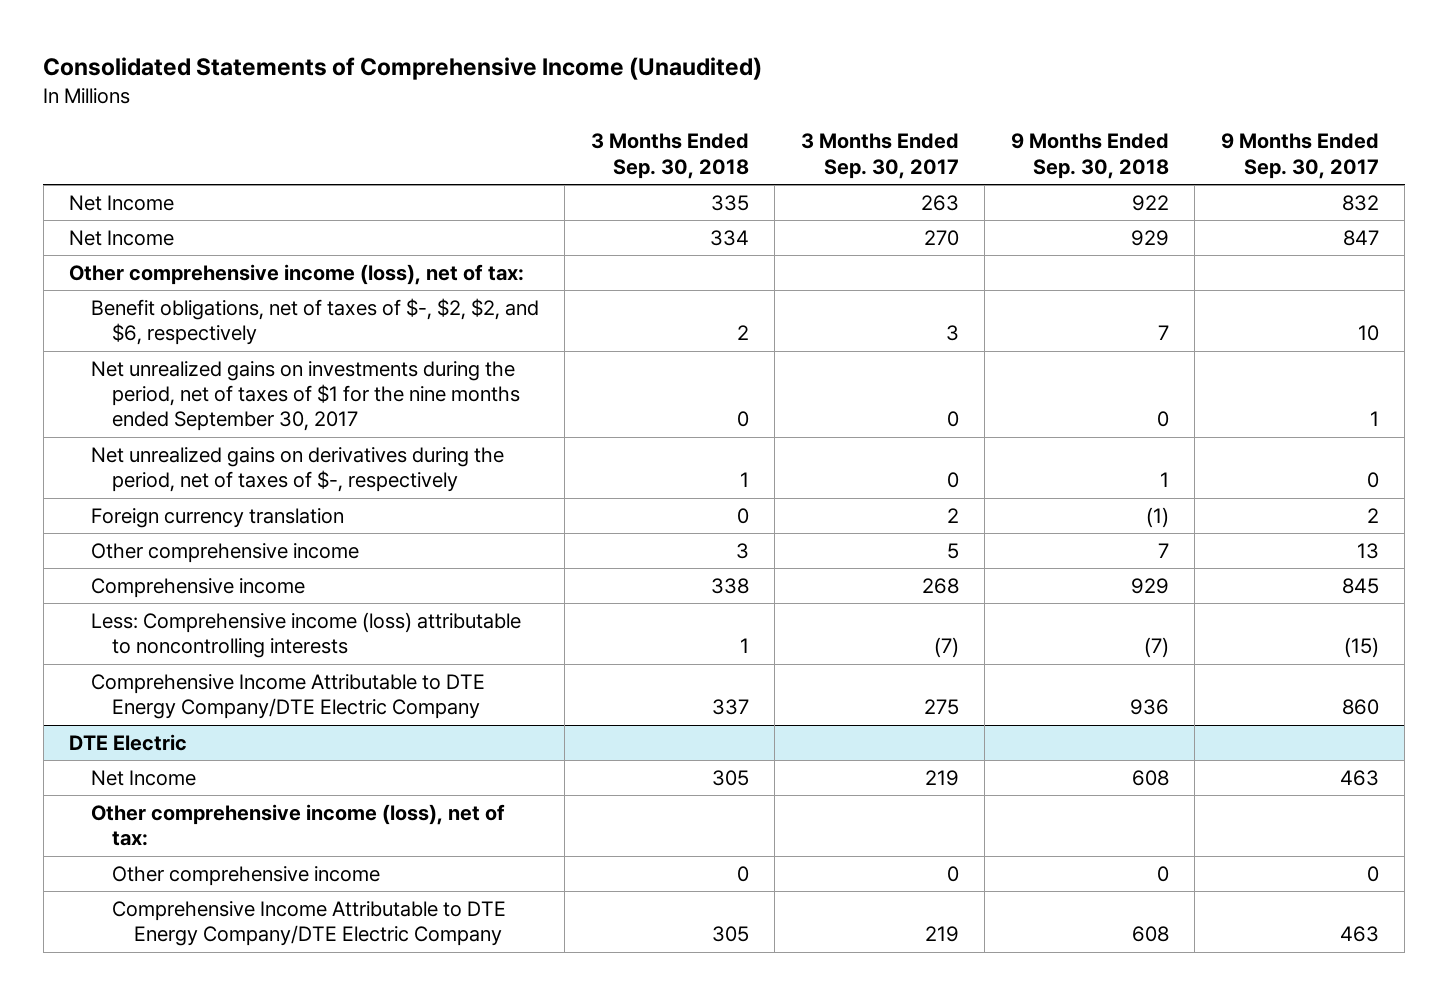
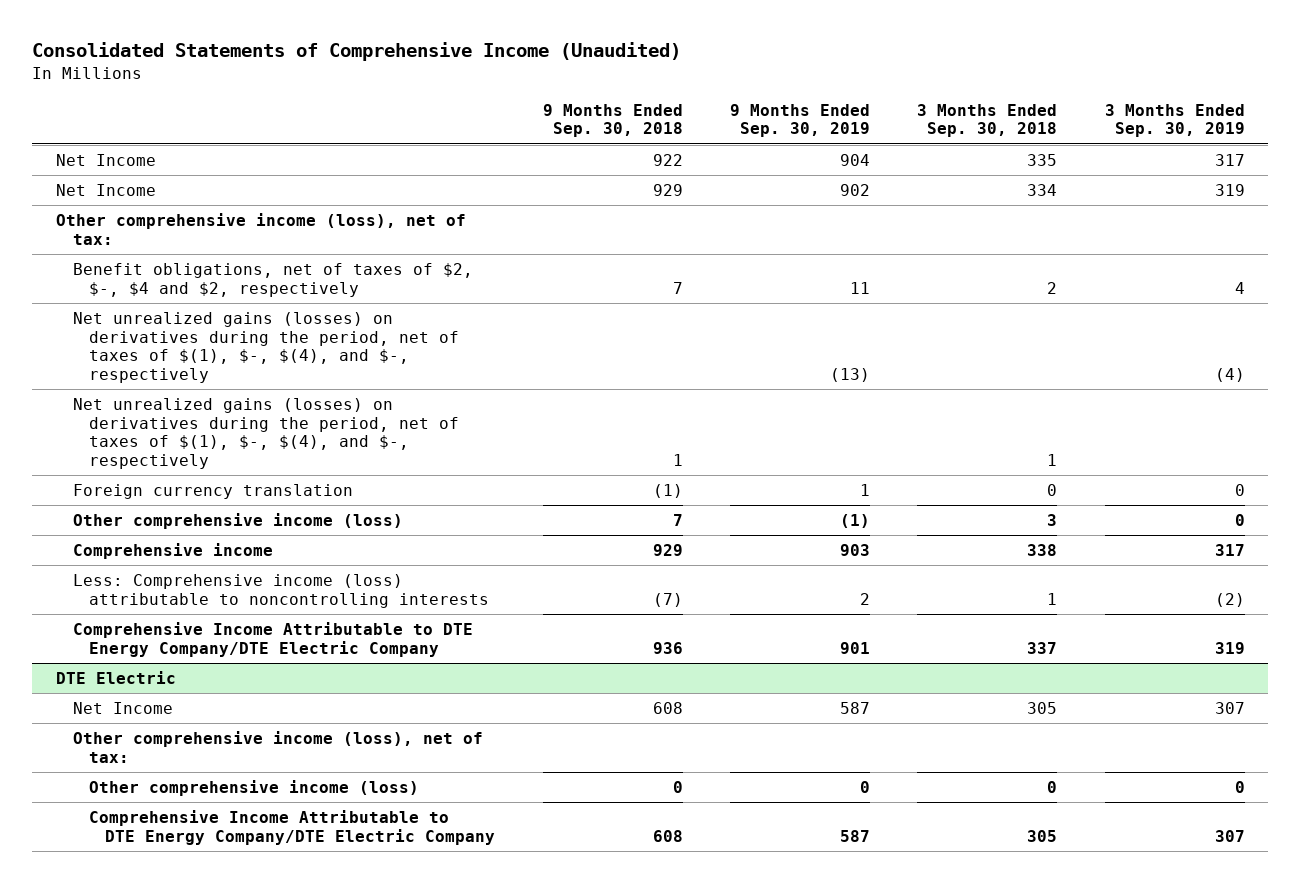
[800,133,959,179] 3 Months Ended Sep. 30, 2017 -> none
[1220,133,1379,179] 9 Months Ended Sep. 30, 2017 -> none
none -> [729,103,870,138] 9 Months Ended Sep. 30, 2019
none -> [1104,103,1245,138] 3 Months Ended Sep. 30, 2019
[90,361,521,432] Net unrealized gains on investments during the period, net of taxes of $1 for the nine months ended September 30, 2017 -> none
[90,298,539,346] Benefit obligations, net of taxes of $-, $2, $2, and $6, respectively -> [72,262,473,297] Benefit obligations, net of taxes of $2, $-, $4 and $2, respectively
none -> [72,311,459,383] Net unrealized gains (losses) on derivatives during the period, net of taxes of $(1), $-, $(4), and $-, respectively
[90,447,504,493] Net unrealized gains on derivatives during the period, net of taxes of $-, respectively -> [72,397,459,469] Net unrealized gains (losses) on derivatives during the period, net of taxes of $(1), $-, $(4), and $-, respectively
[90,543,359,564] Other comprehensive income -> [72,512,403,529] Other comprehensive income (loss)
[112,866,381,887] Other comprehensive income -> [88,779,419,796] Other comprehensive income (loss)

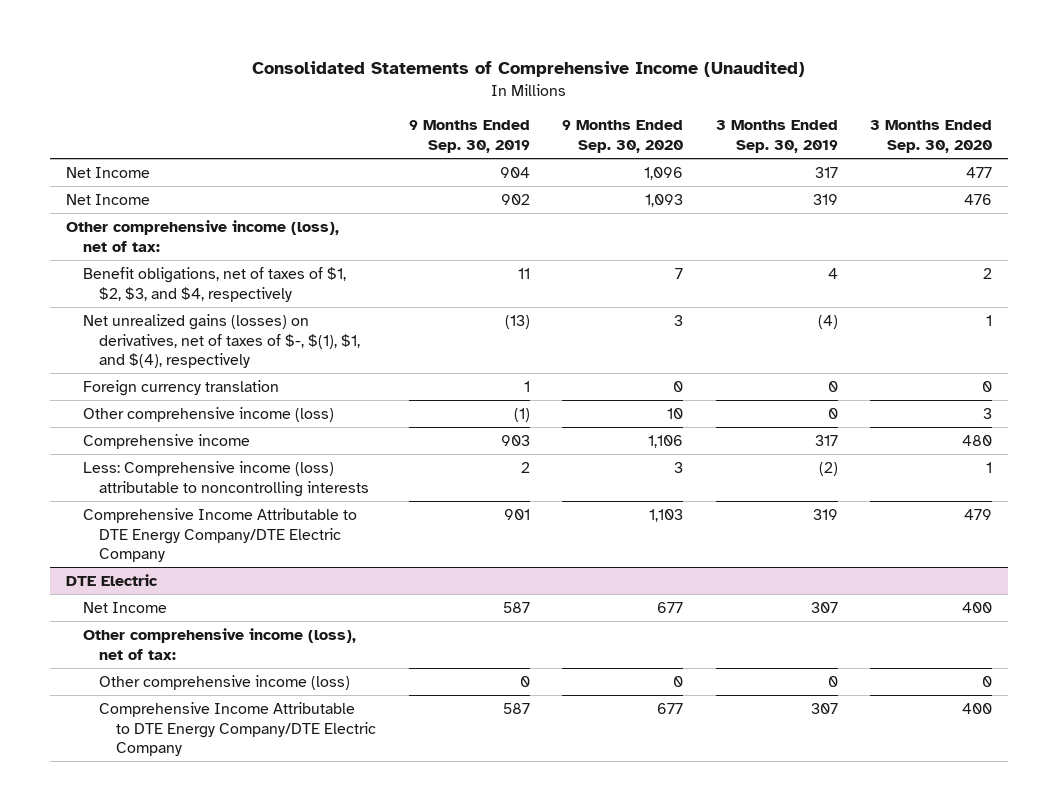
[542,103,683,138] 9 Months Ended Sep. 30, 2018 -> none
[917,103,1058,138] 3 Months Ended Sep. 30, 2018 -> none
none -> [562,120,684,154] 9 Months Ended Sep. 30, 2020
none -> [870,120,993,154] 3 Months Ended Sep. 30, 2020
[72,397,459,469] Net unrealized gains (losses) on derivatives during the period, net of taxes of $(1), $-, $(4), and $-, respectively -> none
[72,262,473,297] Benefit obligations, net of taxes of $2, $-, $4 and $2, respectively -> [82,267,346,302] Benefit obligations, net of taxes of $1, $2, $3, and $4, respectively
[72,311,459,383] Net unrealized gains (losses) on derivatives during the period, net of taxes of $(1), $-, $(4), and $-, respectively -> [82,314,361,369] Net unrealized gains (losses) on derivatives, net of taxes of $-, $(1), $1, and $(4), respectively

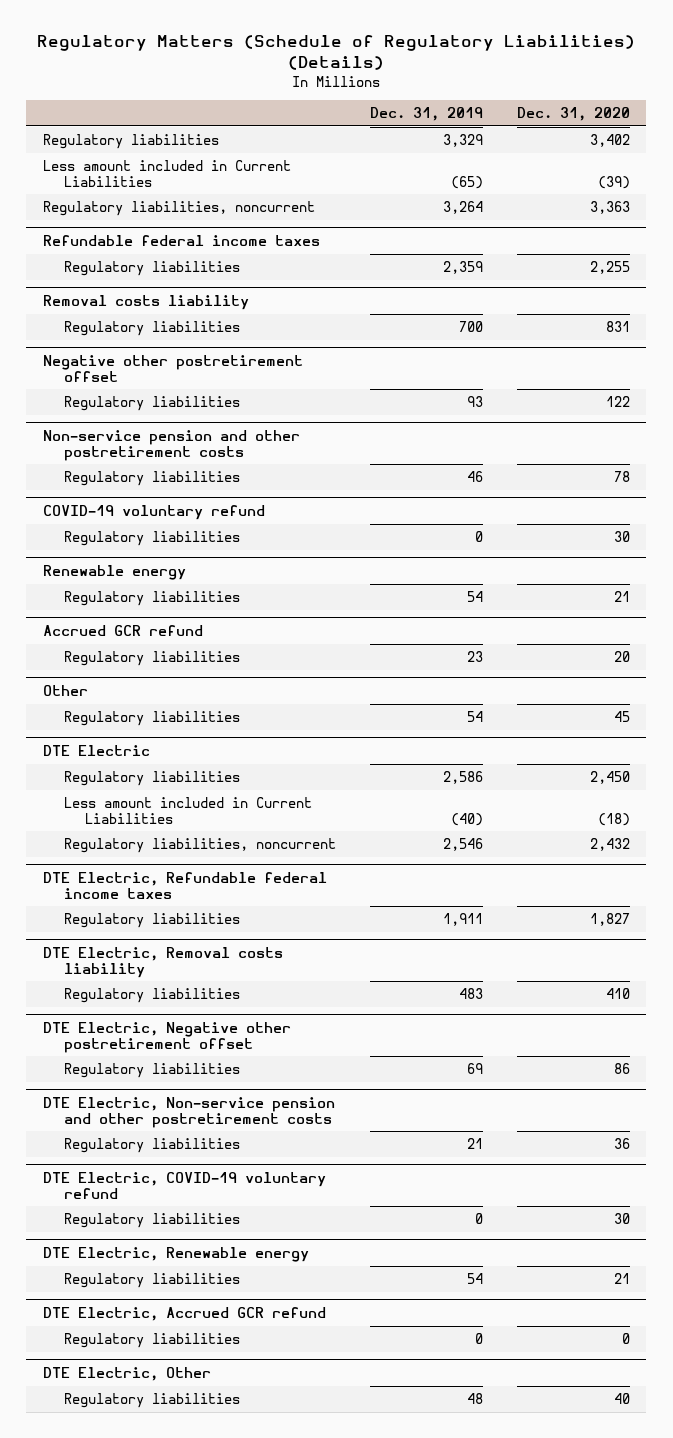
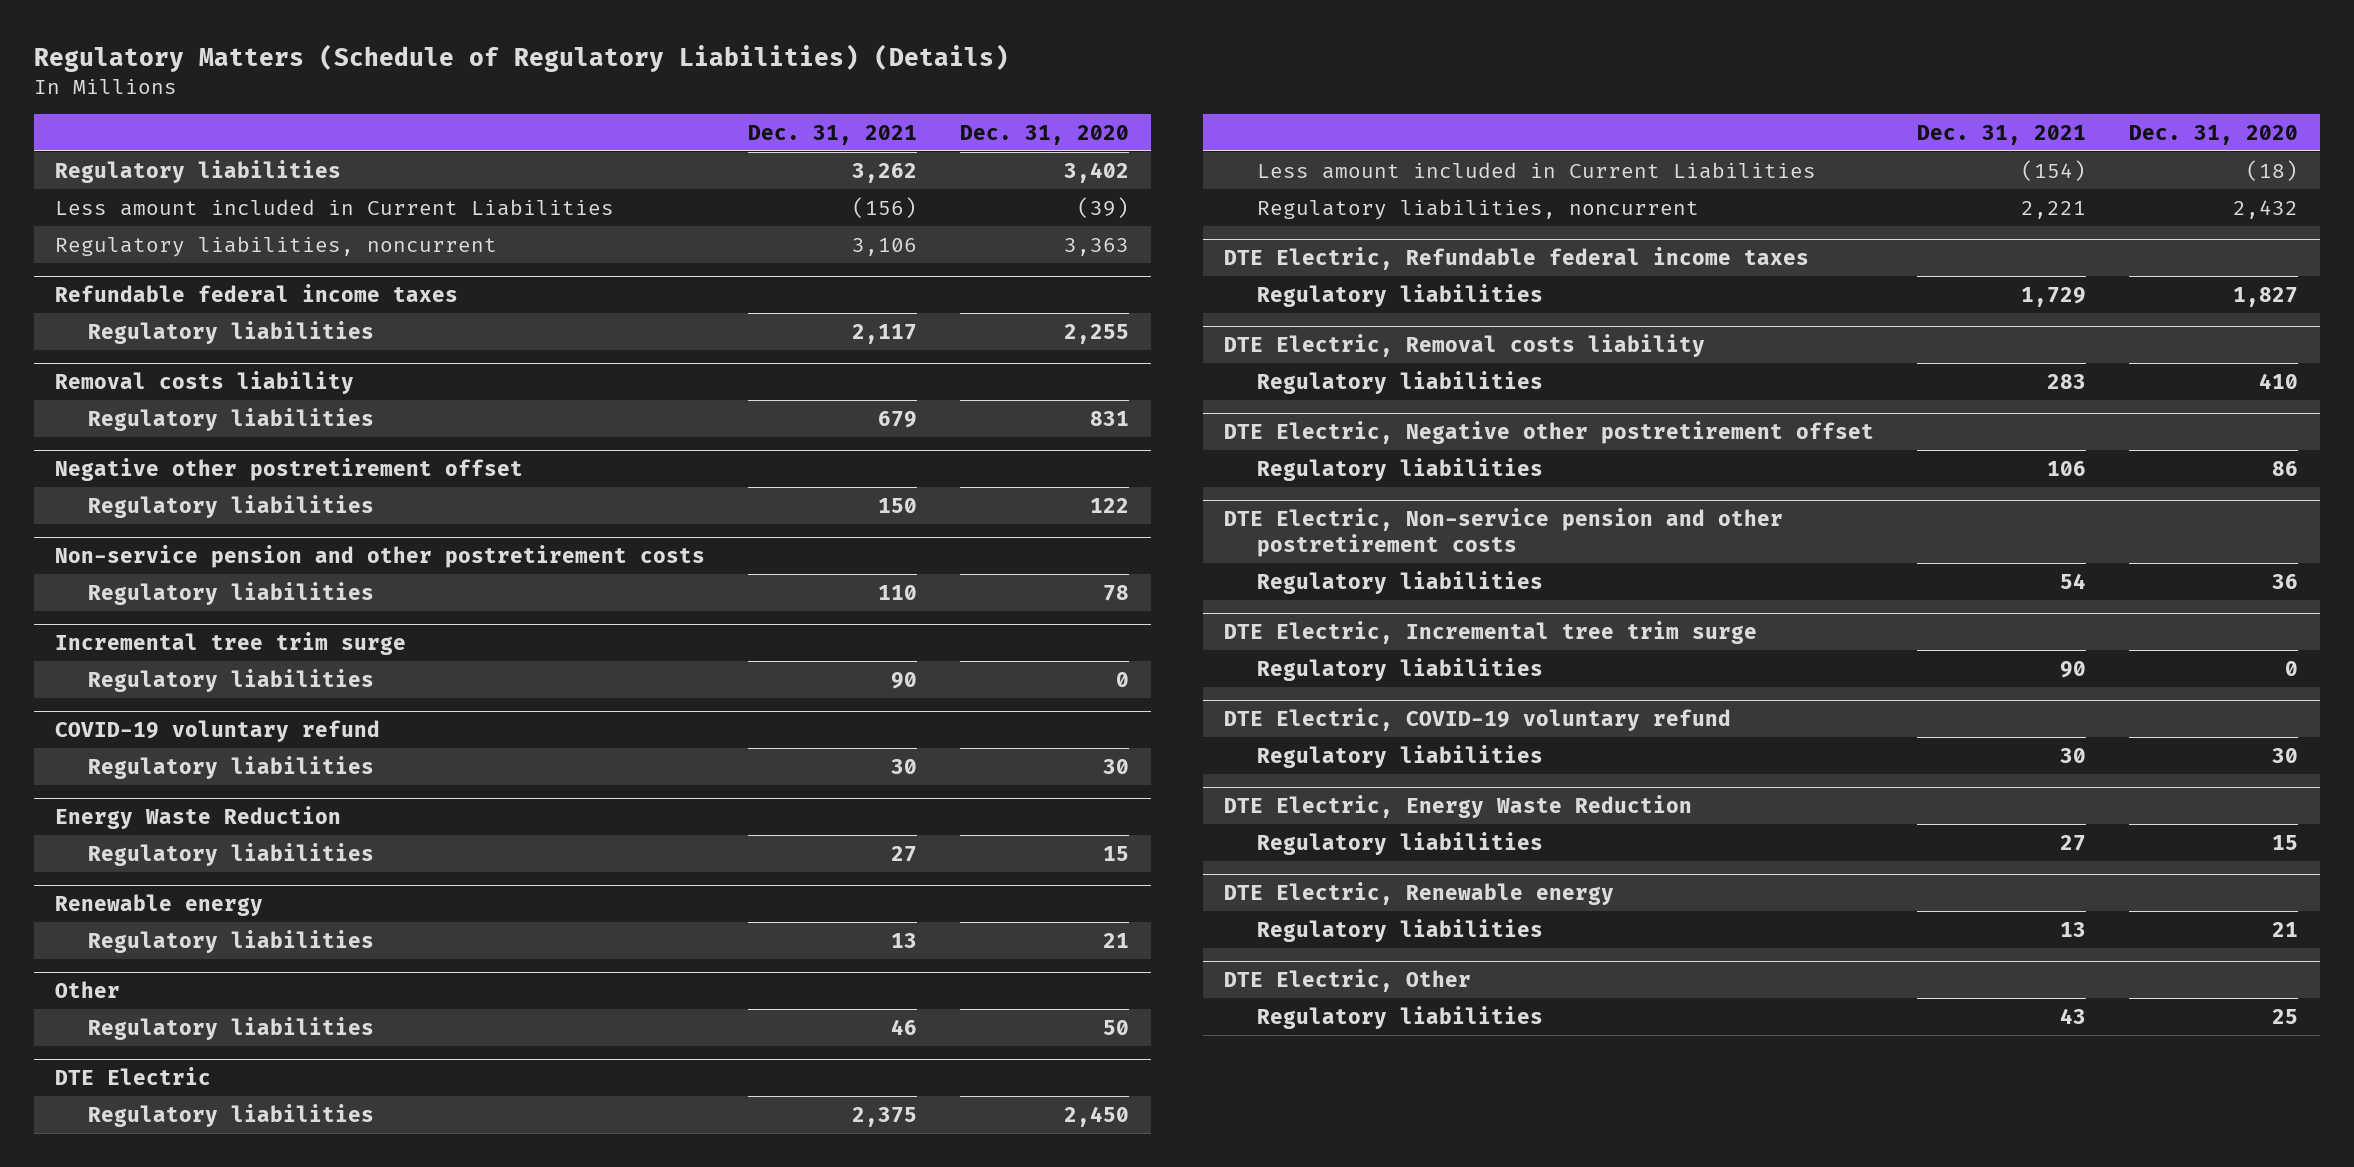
[369,107,483,122] Dec. 31, 2019 -> none
none -> [748,124,918,145] Dec. 31, 2021
none -> [55,631,407,655] Incremental tree trim surge
none -> [87,668,374,692] Regulatory liabilities
none -> [55,805,342,829] Energy Waste Reduction
none -> [87,842,374,866] Regulatory liabilities
[43,624,204,636] Accrued GCR refund -> none
[63,650,240,666] Regulatory liabilities -> none
[613,710,630,722] 45 -> [1103,1019,1130,1035] 50
none -> [1224,620,1758,644] DTE Electric, Incremental tree trim surge
none -> [1256,657,1543,681] Regulatory liabilities
none -> [1224,794,1693,818] DTE Electric, Energy Waste Reduction
none -> [1256,831,1543,855] Regulatory liabilities
[43,1306,327,1321] DTE Electric, Accrued GCR refund -> none
[63,1332,240,1348] Regulatory liabilities -> none
[613,1392,630,1404] 40 -> [2272,1008,2299,1024] 25

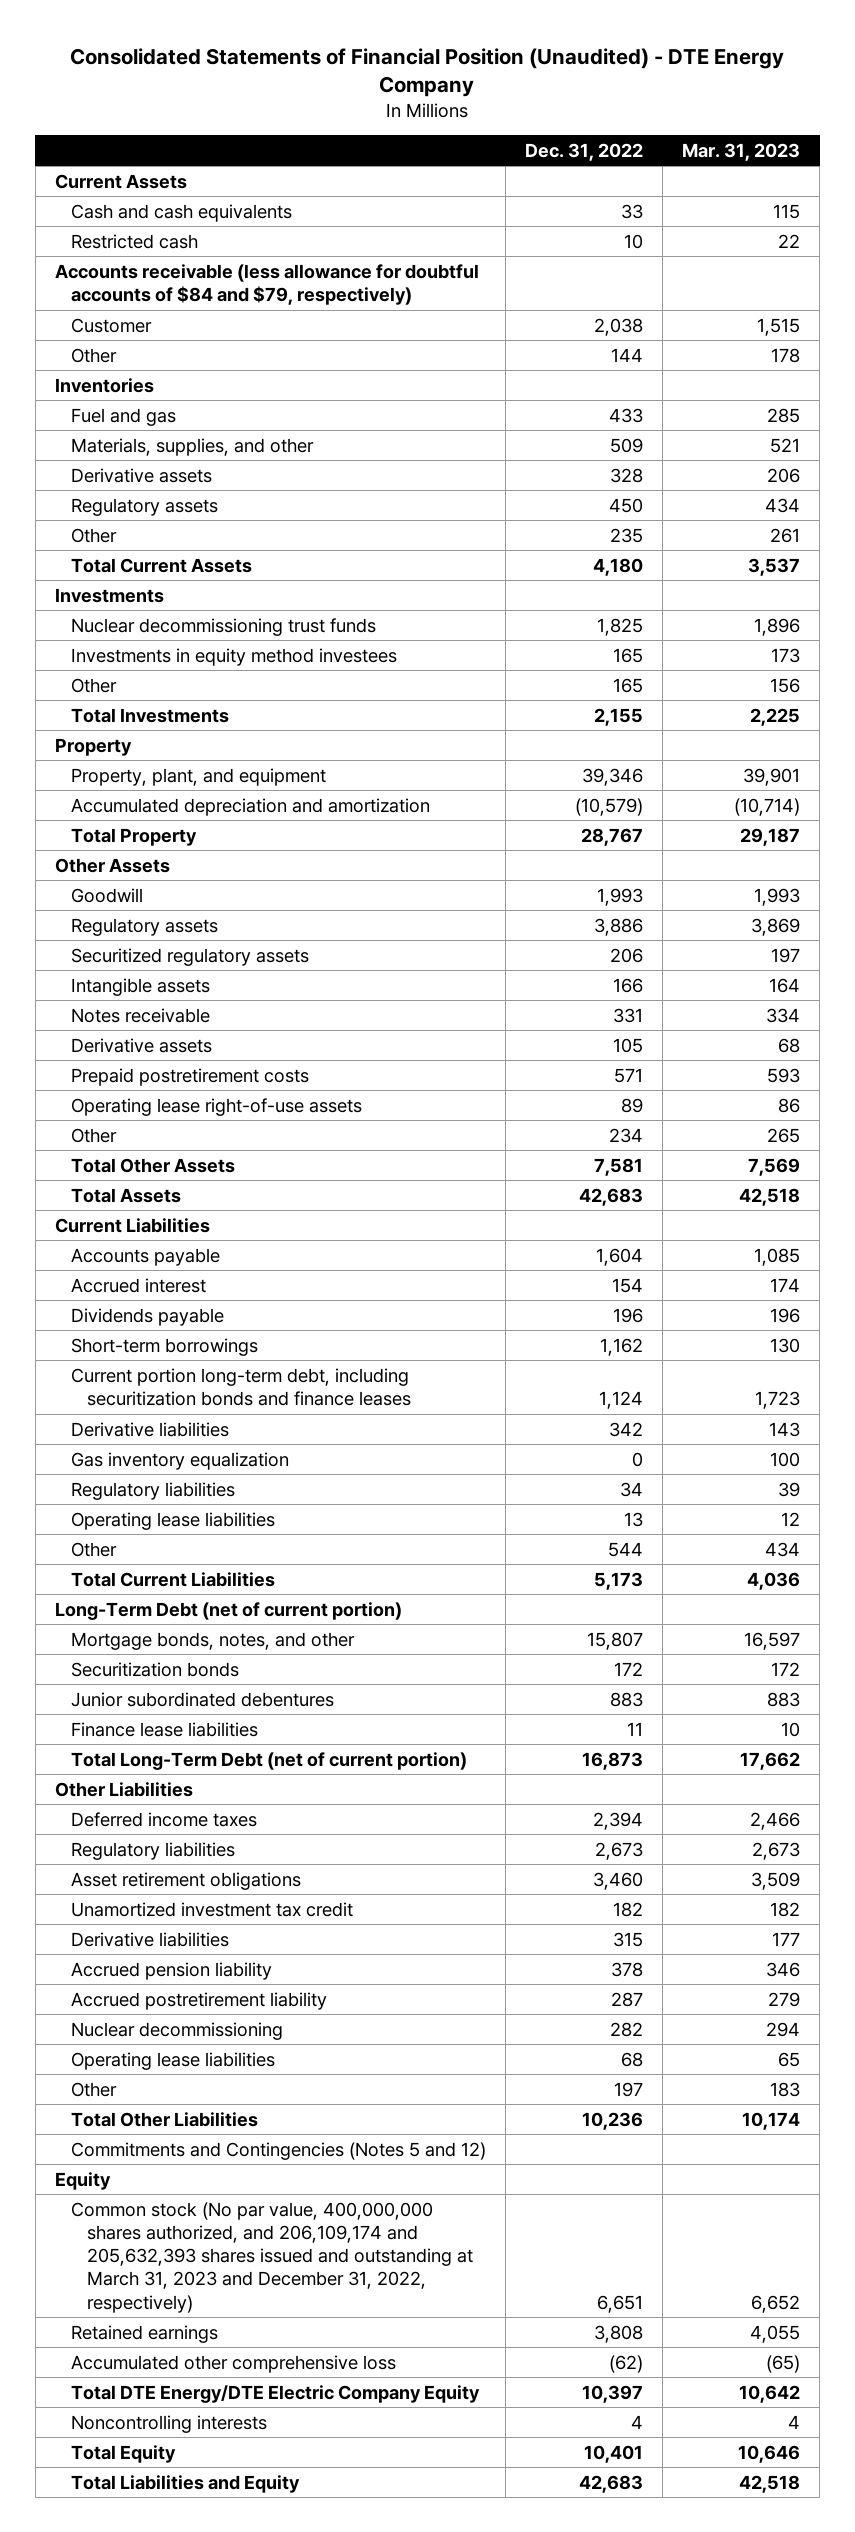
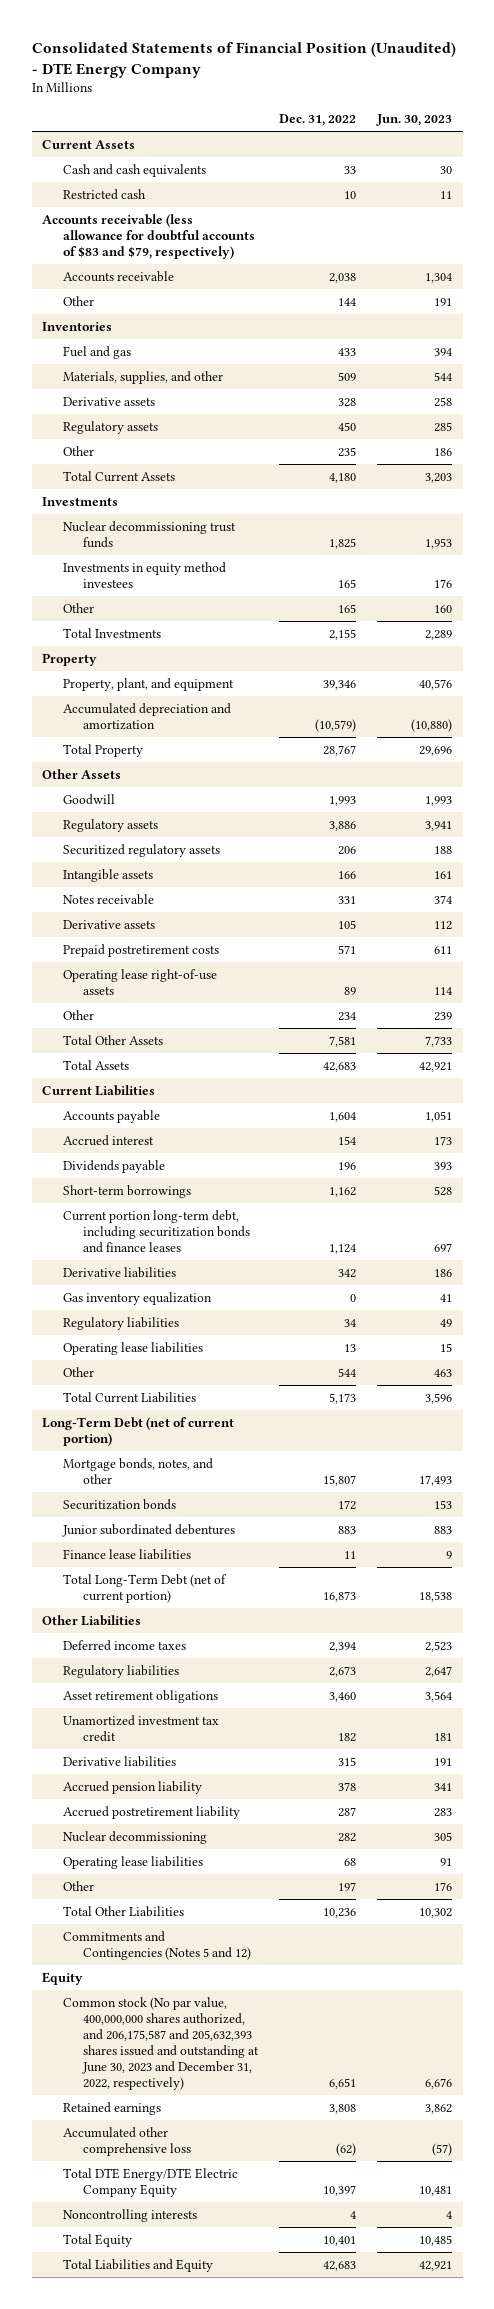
[682,142,801,161] Mar. 31, 2023 -> none
none -> [376,114,453,127] Jun. 30, 2023
[54,263,479,305] Accounts receivable (less allowance for doubtful accounts of $84 and $79, respectively) -> [42,214,255,259] Accounts receivable (less allowance for doubtful accounts of $83 and $79, respectively)
[70,317,152,333] Customer -> [62,271,174,283] Accounts receivable
[70,2201,473,2313] Common stock (No par value, 400,000,000 shares authorized, and 206,109,174 and 205,632,393 shares issued and outstanding at March 31, 2023 and December 31, 2022, respectively) -> [62,1997,259,2090] Common stock (No par value, 400,000,000 shares authorized, and 206,175,587 and 205,632,393 shares issued and outstanding at June 30, 2023 and December 31, 2022, respectively)

